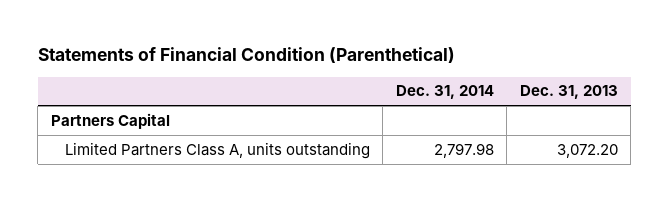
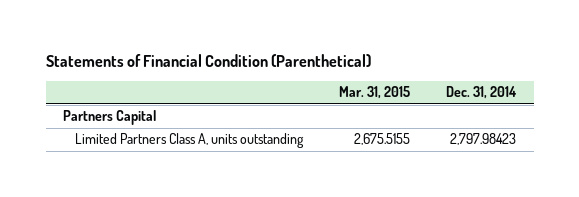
[519,85,618,100] Dec. 31, 2013 -> none
none -> [339,86,411,100] Mar. 31, 2015
[433,142,494,158] 2,797.98 -> [449,133,516,146] 2,797.98423

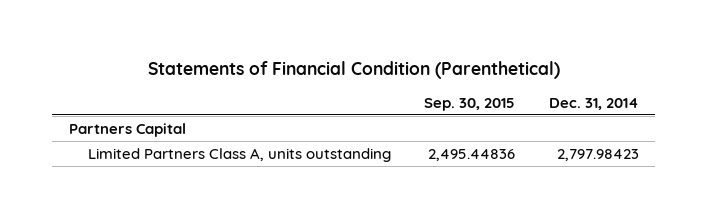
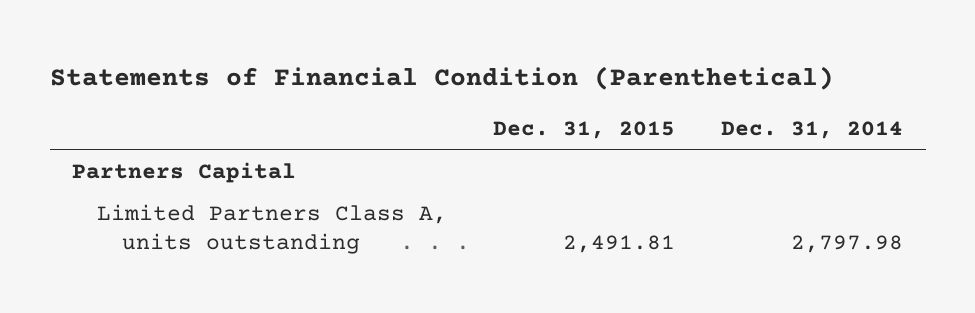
[424,97,516,111] Sep. 30, 2015 -> none
none -> [492,121,675,140] Dec. 31, 2015
[556,148,639,161] 2,797.98423 -> [790,235,903,254] 2,797.98

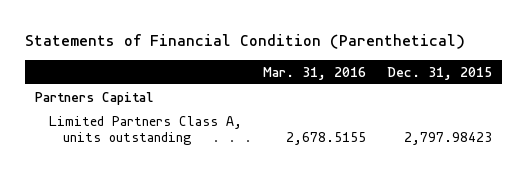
[720,121,903,140] Dec. 31, 2014 -> none
none -> [262,67,366,81] Mar. 31, 2016
[562,235,675,254] 2,491.81 -> [403,132,492,146] 2,797.98423

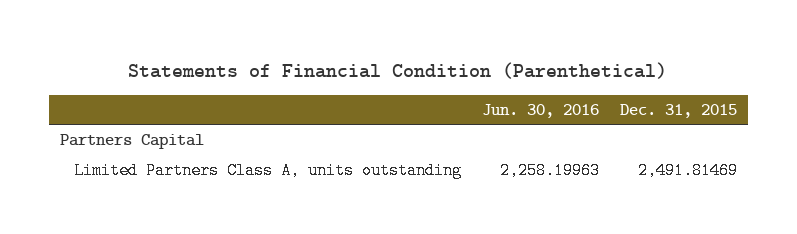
[262,67,366,81] Mar. 31, 2016 -> none
none -> [482,104,600,119] Jun. 30, 2016
[403,132,492,146] 2,797.98423 -> [638,162,739,180] 2,491.81469

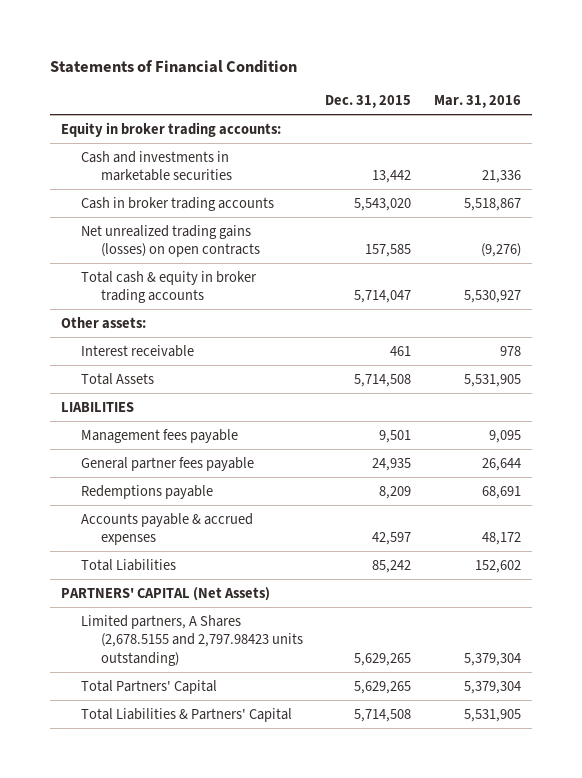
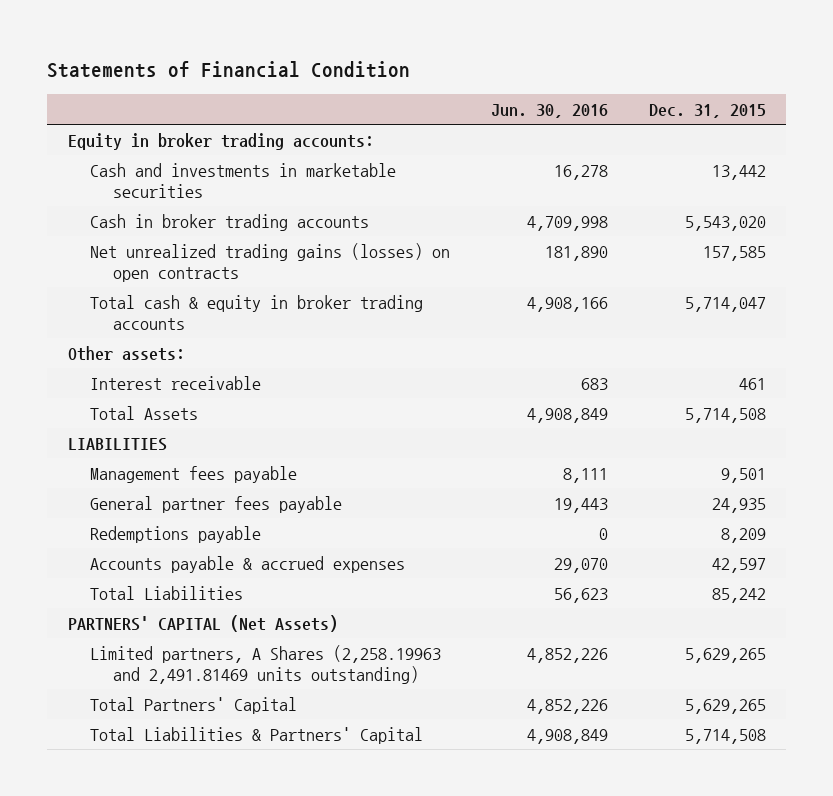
[433,95,521,109] Mar. 31, 2016 -> none
none -> [490,103,608,118] Jun. 30, 2016
[81,614,304,666] Limited partners, A Shares (2,678.5155 and 2,797.98423 units outstanding) -> [90,644,442,684] Limited partners, A Shares (2,258.19963 and 2,491.81469 units outstanding)

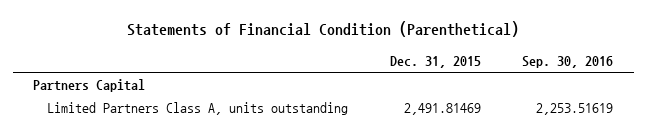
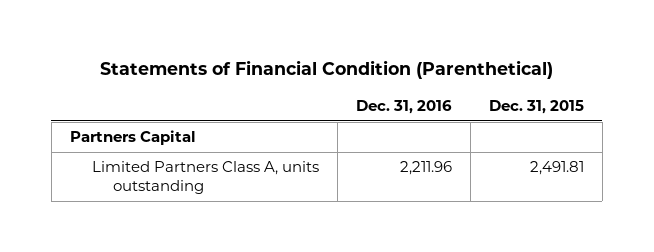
[522,55,614,68] Sep. 30, 2016 -> none
none -> [355,99,452,114] Dec. 31, 2016
[403,103,481,116] 2,491.81469 -> [529,161,584,176] 2,491.81

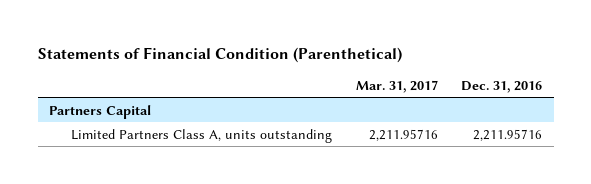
[488,99,584,114] Dec. 31, 2015 -> none
none -> [355,79,438,93] Mar. 31, 2017
[399,161,452,176] 2,211.96 -> [472,128,542,141] 2,211.95716

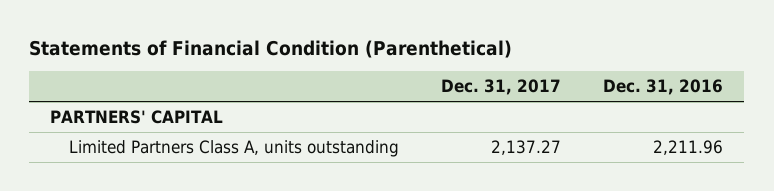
[355,79,438,93] Mar. 31, 2017 -> none
none -> [440,79,561,96] Dec. 31, 2017
[49,104,152,119] Partners Capital -> [50,110,224,125] PARTNERS' CAPITAL
[472,128,542,141] 2,211.95716 -> [653,140,724,156] 2,211.96

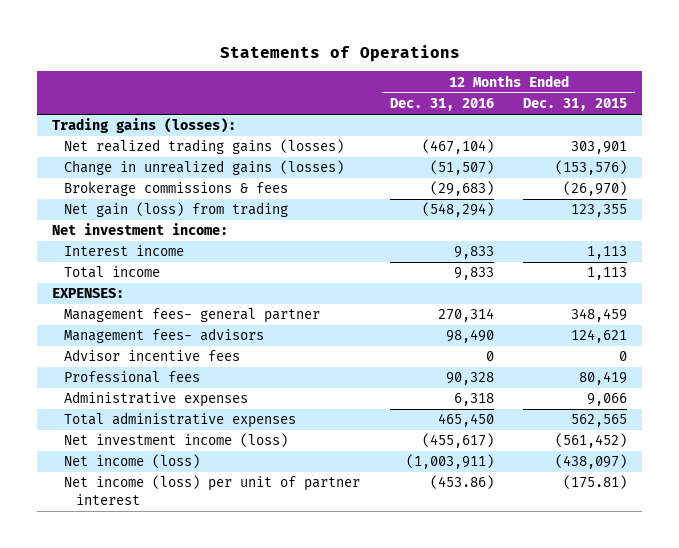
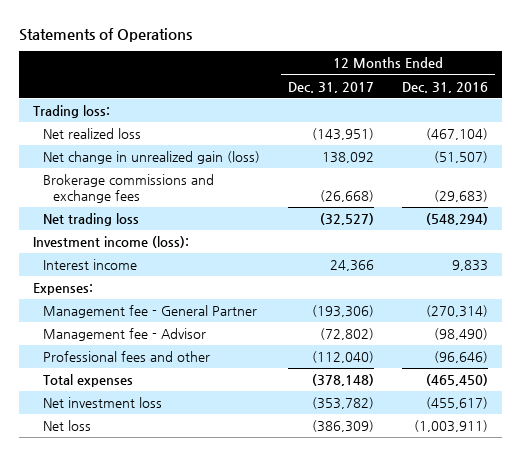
[523,98,628,112] Dec. 31, 2015 -> none
none -> [288,81,375,93] Dec. 31, 2017
[51,118,236,134] Trading gains (losses): -> [33,105,111,119] Trading loss:
[63,139,344,155] Net realized trading gains (losses) -> [43,128,142,140] Net realized loss
[63,160,344,176] Change in unrealized gains (losses) -> [43,151,261,165] Net change in unrealized gain (loss)
[63,181,288,197] Brokerage commissions & fees -> [43,174,215,203] Brokerage commissions and exchange fees
[63,202,288,218] Net gain (loss) from trading -> [43,213,140,227] Net trading loss
[51,223,228,236] Net investment income: -> [33,236,190,249] Investment income (loss):
[63,266,160,279] Total income -> none
[63,349,240,362] Advisor incentive fees -> none
[63,391,248,408] Administrative expenses -> none
[63,475,360,505] Net income (loss) per unit of partner interest -> none
[51,288,124,299] EXPENSES: -> [33,283,94,296] Expenses:
[63,308,320,324] Management fees- general partner -> [43,305,258,319] Management fee - General Partner
[437,308,494,323] 270,314 -> [426,305,489,318] (270,314)
[63,328,264,344] Management fees- advisors -> [43,328,207,342] Management fee - Advisor
[445,329,494,344] 98,490 -> [434,328,489,341] (98,490)
[63,371,200,384] Professional fees -> [43,351,211,363] Professional fees and other
[445,372,494,386] 90,328 -> [434,351,489,364] (96,646)
[63,412,296,429] Total administrative expenses -> [43,374,134,388] Total expenses
[437,413,494,428] 465,450 -> [426,374,489,387] (465,450)
[63,433,288,448] Net investment income (loss) -> [43,397,163,409] Net investment loss
[63,454,200,469] Net income (loss) -> [43,420,92,432] Net loss

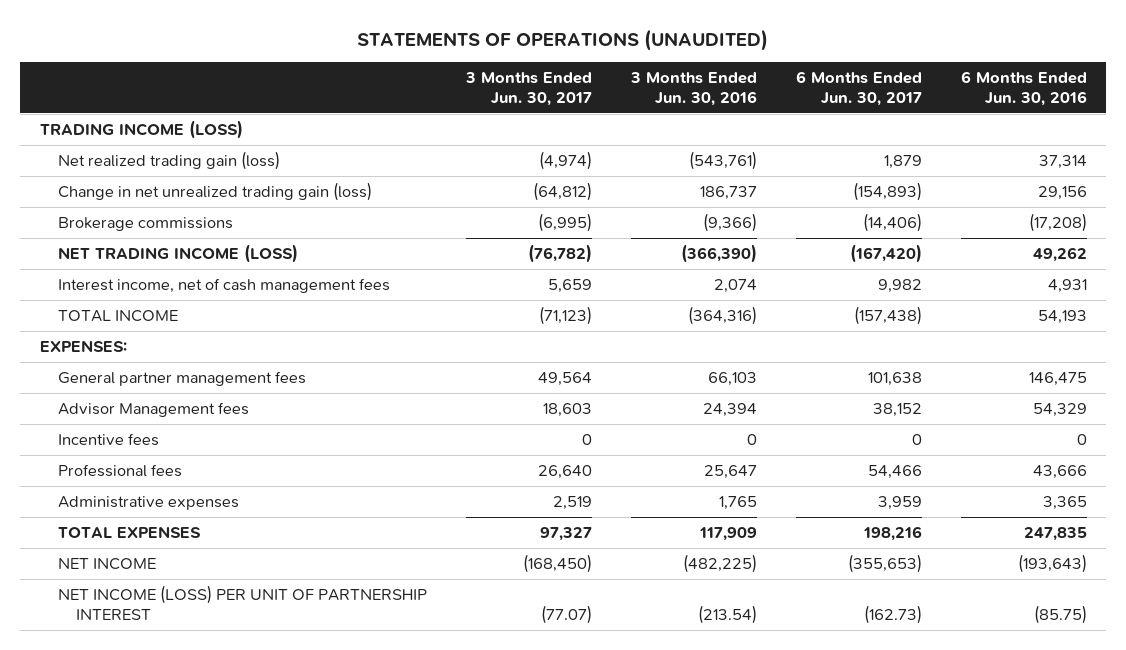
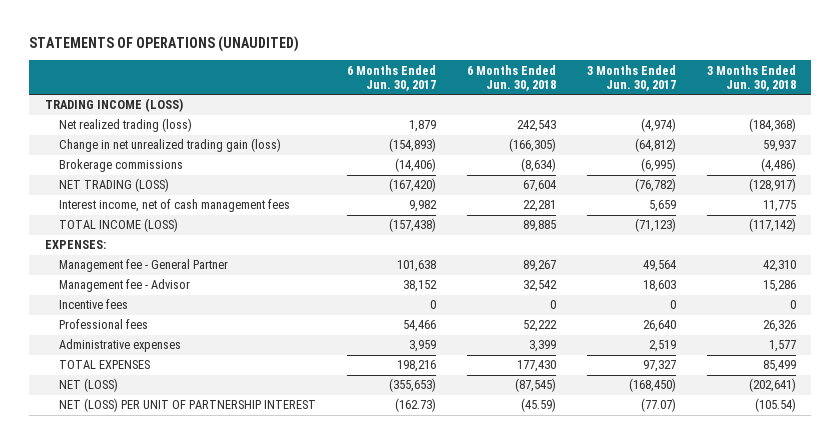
[629,72,757,106] 3 Months Ended Jun. 30, 2016 -> none
[960,71,1087,106] 6 Months Ended Jun. 30, 2016 -> none
none -> [466,64,556,92] 6 Months Ended Jun. 30, 2018
none -> [706,64,796,92] 3 Months Ended Jun. 30, 2018
[57,151,280,171] Net realized trading gain (loss) -> [59,118,193,133] Net realized trading (loss)
[57,244,298,264] NET TRADING INCOME (LOSS) -> [59,178,170,193] NET TRADING (LOSS)
[57,310,178,323] TOTAL INCOME -> [59,218,179,233] TOTAL INCOME (LOSS)
[57,371,306,387] General partner management fees -> [59,259,229,273] Management fee - General Partner
[57,402,249,418] Advisor Management fees -> [59,279,191,293] Management fee - Advisor
[57,558,156,571] NET INCOME -> [59,378,119,393] NET (LOSS)
[57,585,427,620] NET INCOME (LOSS) PER UNIT OF PARTNERSHIP INTEREST -> [59,398,317,413] NET (LOSS) PER UNIT OF PARTNERSHIP INTEREST

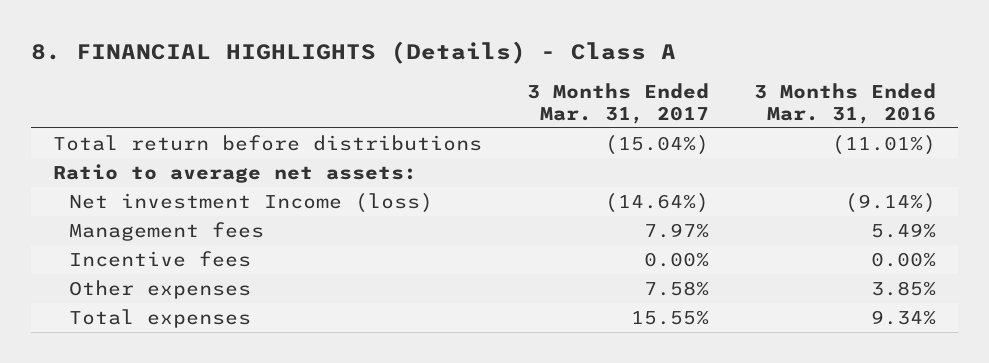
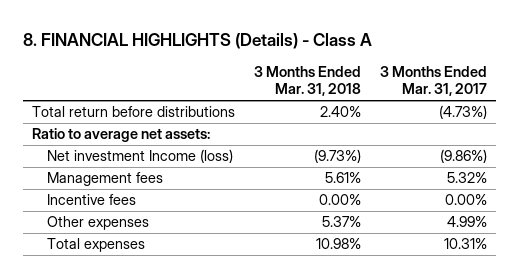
[753,83,936,124] 3 Months Ended Mar. 31, 2016 -> none
none -> [254,65,362,97] 3 Months Ended Mar. 31, 2018
[604,135,709,156] (15.04%) -> [438,105,487,120] (4.73%)
[604,193,709,214] (14.64%) -> [439,149,487,164] (9.86%)
[643,223,709,239] 7.97% -> [446,172,487,184] 5.32%
[643,281,709,297] 7.58% -> [446,216,487,228] 4.99%
[630,310,709,326] 15.55% -> [443,238,487,250] 10.31%

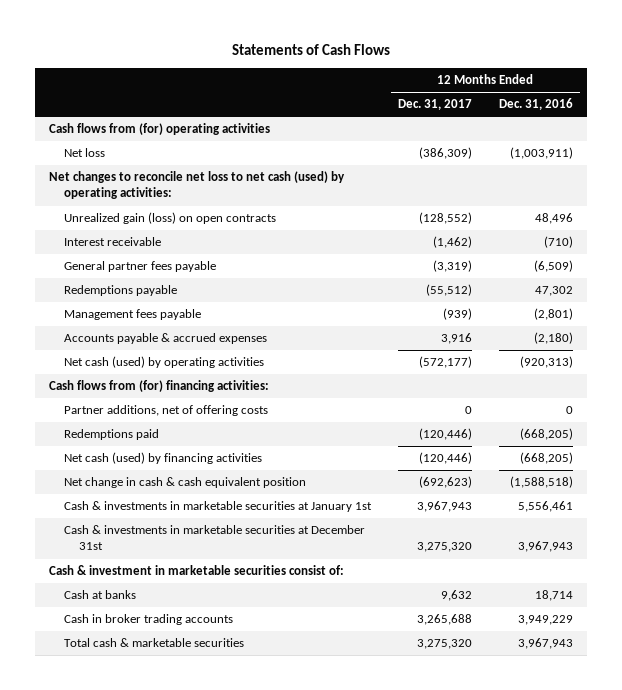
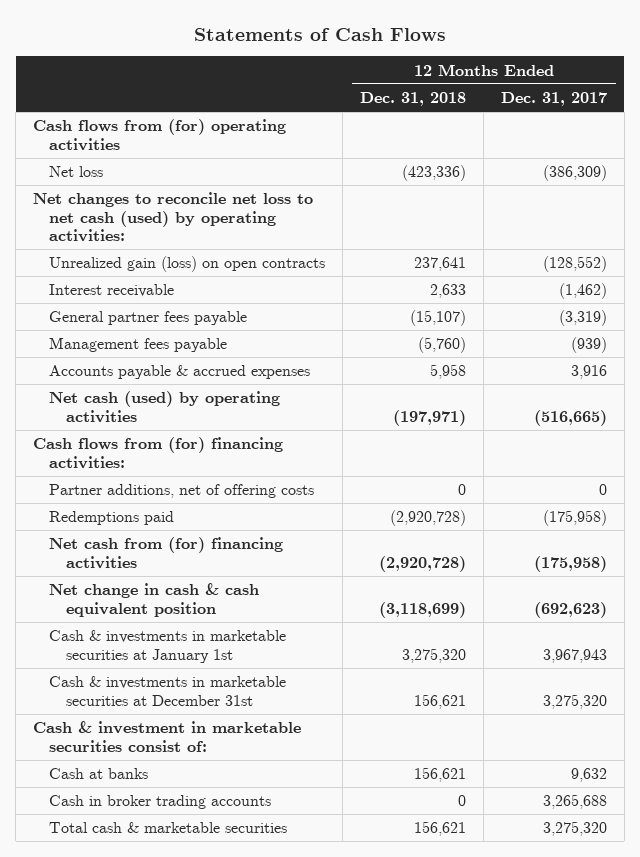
[499,98,574,111] Dec. 31, 2016 -> none
none -> [360,91,467,106] Dec. 31, 2018
[63,285,177,297] Redemptions payable -> none
[418,356,472,369] (572,177) -> [533,409,607,426] (516,665)
[418,428,472,441] (120,446) -> [542,510,607,527] (175,958)
[63,452,262,465] Net cash (used) by financing activities -> [49,537,284,569] Net cash from (for) financing activities
[418,452,472,465] (120,446) -> [533,555,607,572] (175,958)

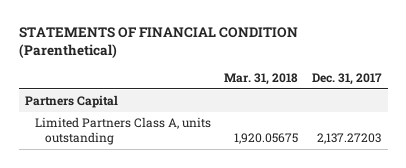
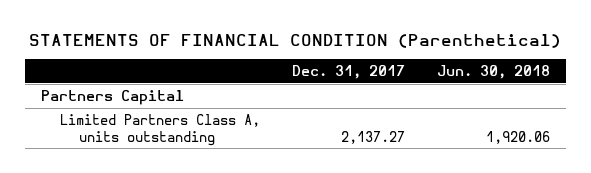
[224,73,299,86] Mar. 31, 2018 -> none
none -> [436,64,550,79] Jun. 30, 2018
[316,133,381,145] 2,137.27203 -> [340,130,405,144] 2,137.27

